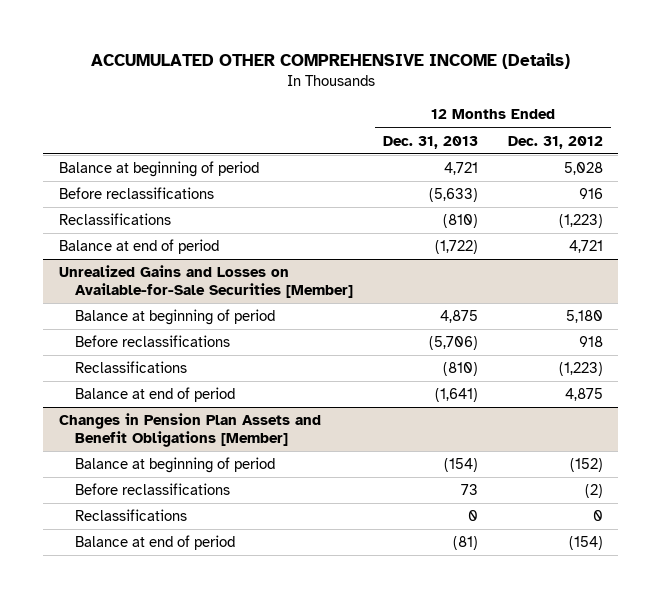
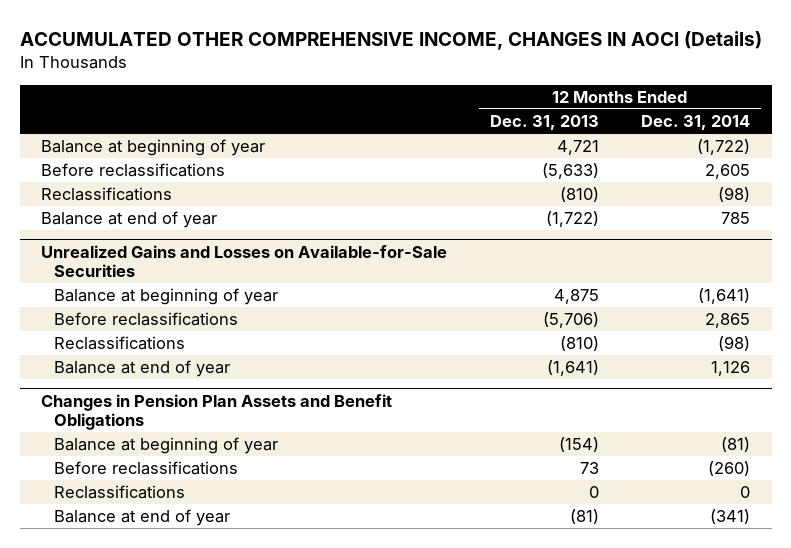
[90,53,570,70] ACCUMULATED OTHER COMPREHENSIVE INCOME (Details) -> [19,30,762,50] ACCUMULATED OTHER COMPREHENSIVE INCOME, CHANGES IN AOCI (Details)
[508,135,604,149] Dec. 31, 2012 -> none
none -> [641,115,751,131] Dec. 31, 2014
[58,161,259,178] Balance at beginning of period -> [41,139,266,157] Balance at beginning of year
[58,239,219,255] Balance at end of period -> [41,211,218,229] Balance at end of year
[58,265,353,298] Unrealized Gains and Losses on Available-for-Sale Securities [Member] -> [41,244,448,278] Unrealized Gains and Losses on Available-for-Sale Securities
[74,309,275,326] Balance at beginning of period -> [53,288,278,306] Balance at beginning of year
[74,387,235,403] Balance at end of period -> [53,360,230,378] Balance at end of year
[58,413,321,447] Changes in Pension Plan Assets and Benefit Obligations [Member] -> [41,393,393,431] Changes in Pension Plan Assets and Benefit Obligations
[74,457,275,474] Balance at beginning of period -> [53,437,278,455] Balance at beginning of year
[74,535,235,551] Balance at end of period -> [53,509,230,527] Balance at end of year

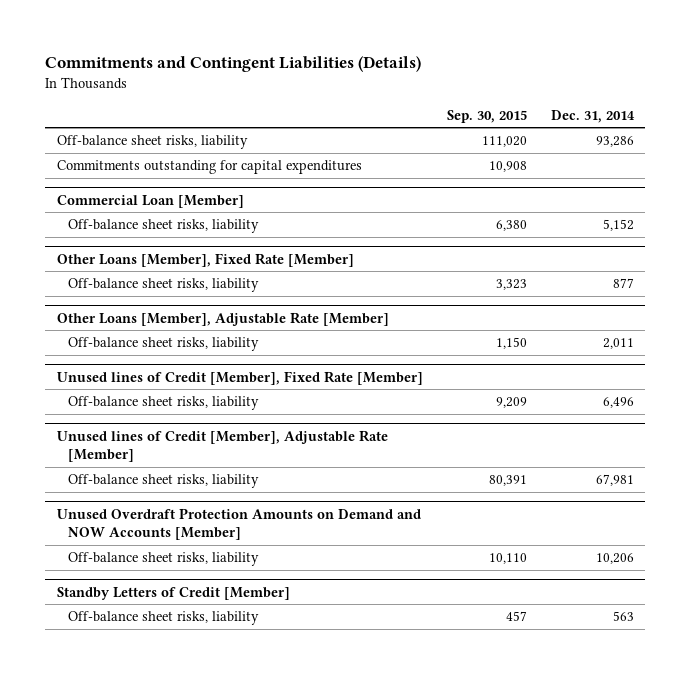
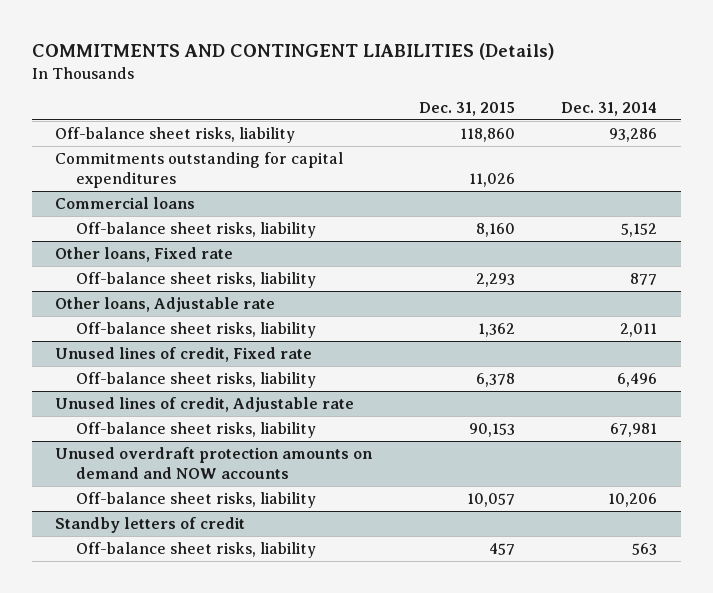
[45,55,422,72] Commitments and Contingent Liabilities (Details) -> [32,42,556,60] COMMITMENTS AND CONTINGENT LIABILITIES (Details)
[446,109,527,123] Sep. 30, 2015 -> none
none -> [418,101,515,116] Dec. 31, 2015
[57,194,245,208] Commercial Loan [Member] -> [55,197,196,210] Commercial loans
[57,252,355,267] Other Loans [Member], Fixed Rate [Member] -> [55,247,234,263] Other loans, Fixed rate
[57,311,390,326] Other Loans [Member], Adjustable Rate [Member] -> [55,297,276,313] Other loans, Adjustable rate
[57,370,424,385] Unused lines of Credit [Member], Fixed Rate [Member] -> [55,347,313,363] Unused lines of credit, Fixed rate
[57,429,389,463] Unused lines of Credit [Member], Adjustable Rate [Member] -> [55,397,355,413] Unused lines of credit, Adjustable rate
[57,507,422,541] Unused Overdraft Protection Amounts on Demand and NOW Accounts [Member] -> [55,447,374,479] Unused overdraft protection amounts on demand and NOW accounts
[57,586,291,600] Standby Letters of Credit [Member] -> [55,517,246,534] Standby letters of credit

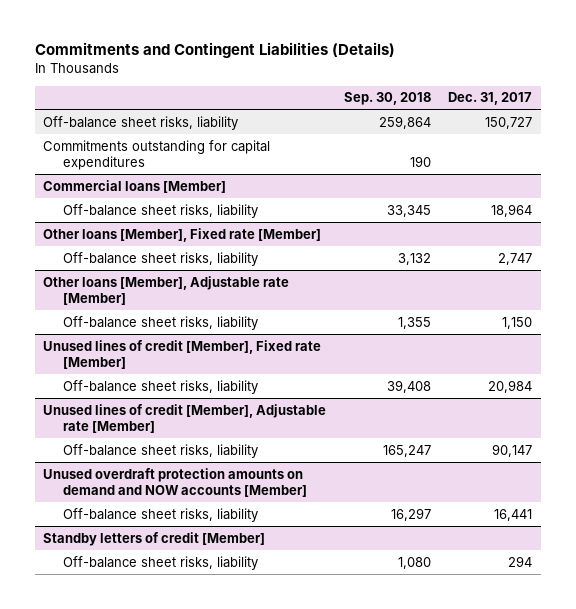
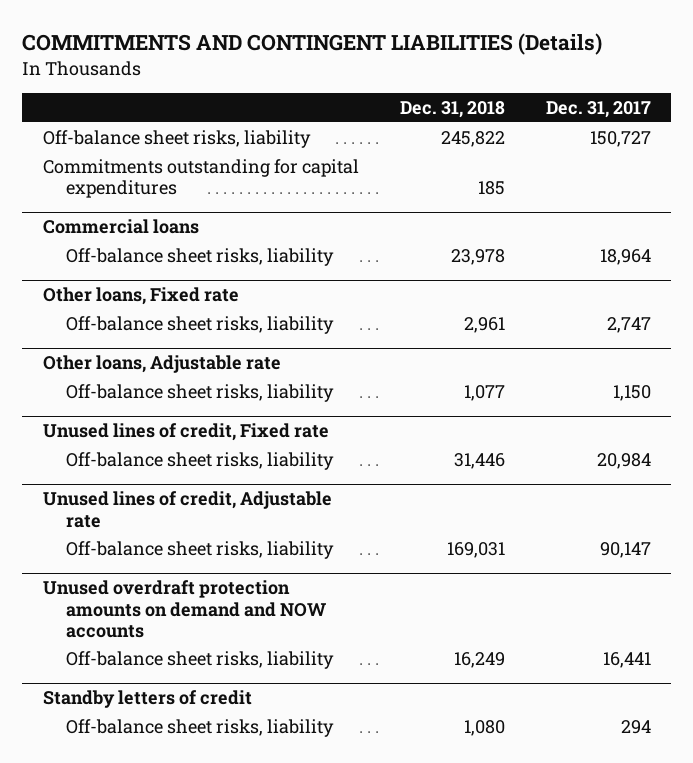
[34,41,395,58] Commitments and Contingent Liabilities (Details) -> [22,33,603,56] COMMITMENTS AND CONTINGENT LIABILITIES (Details)
[343,92,431,106] Sep. 30, 2018 -> none
none -> [399,101,505,119] Dec. 31, 2018
[43,179,227,193] Commercial loans [Member] -> [42,219,199,235] Commercial loans
[43,227,322,242] Other loans [Member], Fixed rate [Member] -> [42,287,239,306] Other loans, Fixed rate
[43,275,290,306] Other loans [Member], Adjustable rate [Member] -> [42,355,281,374] Other loans, Adjustable rate
[43,339,322,370] Unused lines of credit [Member], Fixed rate [Member] -> [42,423,329,442] Unused lines of credit, Fixed rate
[43,403,327,434] Unused lines of credit [Member], Adjustable rate [Member] -> [42,491,332,528] Unused lines of credit, Adjustable rate
[43,467,307,498] Unused overdraft protection amounts on demand and NOW accounts [Member] -> [42,580,327,638] Unused overdraft protection amounts on demand and NOW accounts
[43,531,266,546] Standby letters of credit [Member] -> [42,690,252,709] Standby letters of credit

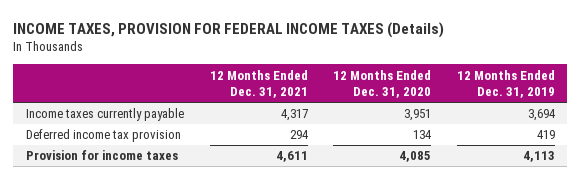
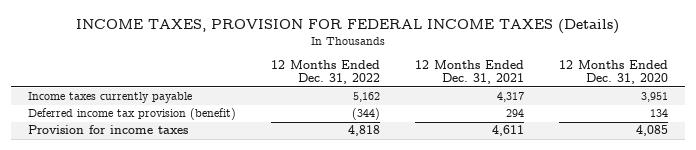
[456,69,555,99] 12 Months Ended Dec. 31, 2019 -> none
none -> [271,59,381,85] 12 Months Ended Dec. 31, 2022
[26,129,182,143] Deferred income tax provision -> [28,108,237,121] Deferred income tax provision (benefit)

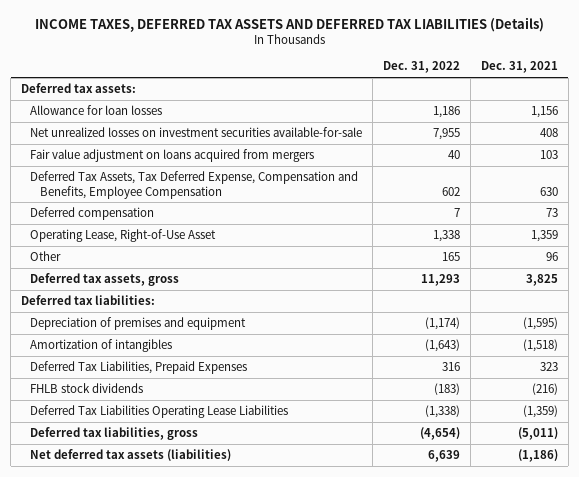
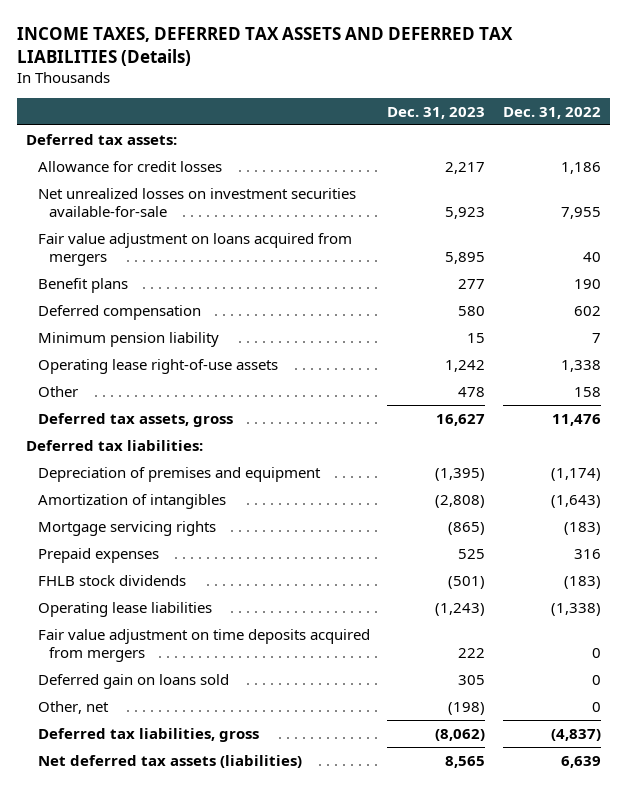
[480,61,558,74] Dec. 31, 2021 -> none
none -> [387,107,486,120] Dec. 31, 2023
[30,104,163,115] Allowance for loan losses -> [37,160,222,172] Allowance for credit losses
none -> [37,277,128,293] Benefit plans
[30,170,359,199] Deferred Tax Assets, Tax Deferred Expense, Compensation and Benefits, Employee Compensation -> [37,304,201,320] Deferred compensation
[30,206,155,220] Deferred compensation -> [37,331,219,347] Minimum pension liability
[30,228,217,242] Operating Lease, Right-of-Use Asset -> [37,358,278,374] Operating lease right-of-use assets
[442,251,461,261] 165 -> [574,386,602,397] 158
[421,273,461,286] 11,293 -> [552,413,602,426] 11,476
none -> [37,520,216,536] Mortgage servicing rights
[30,360,248,374] Deferred Tax Liabilities, Prepaid Expenses -> [37,547,159,563] Prepaid expenses
[30,404,289,418] Deferred Tax Liabilities Operating Lease Liabilities -> [37,601,212,617] Operating lease liabilities
none -> [37,628,370,662] Fair value adjustment on time deposits acquired from mergers
none -> [37,673,229,689] Deferred gain on loans sold
none -> [37,700,109,714] Other, net
[420,426,461,440] (4,654) -> [551,728,602,741] (4,837)

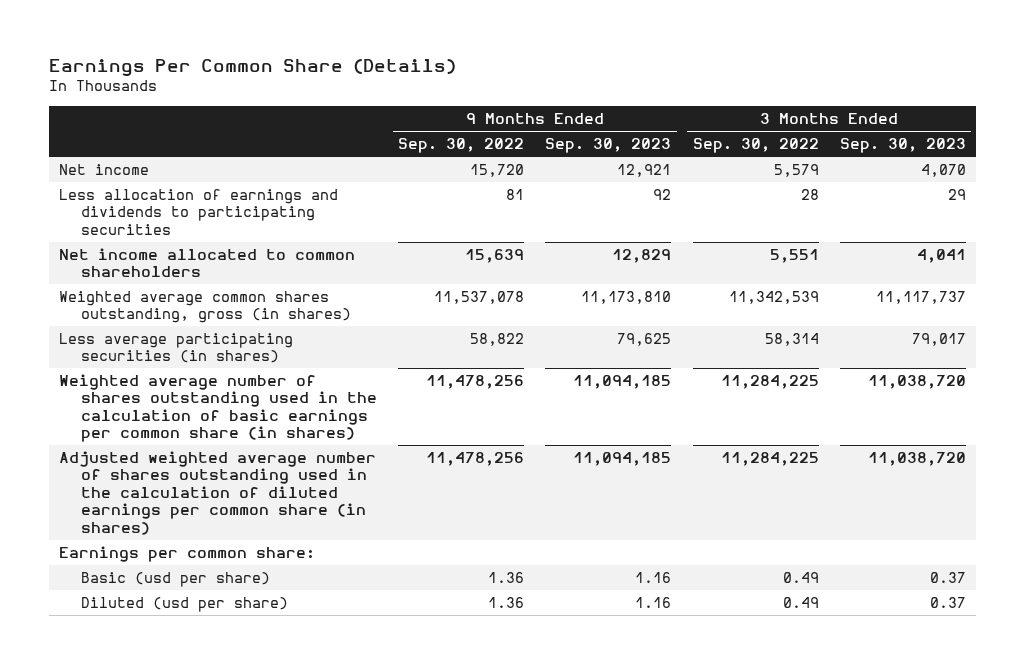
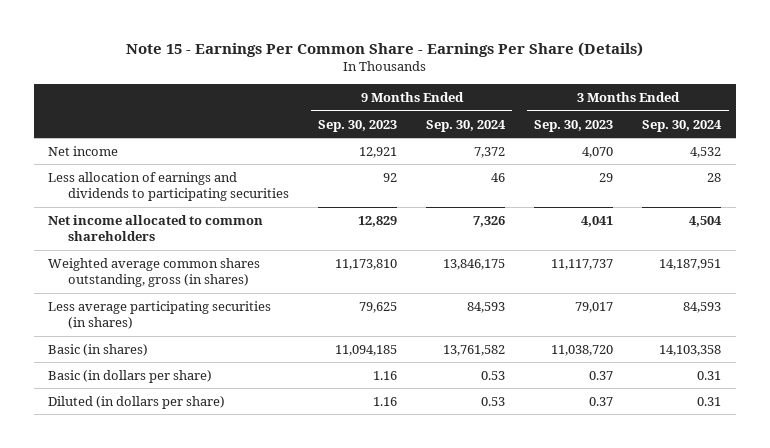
[48,58,456,77] Earnings Per Common Share (Details) -> [125,41,643,57] Note 15 - Earnings Per Common Share - Earnings Per Share (Details)
[397,138,524,154] Sep. 30, 2022 -> none
[692,138,819,154] Sep. 30, 2022 -> none
none -> [426,119,507,132] Sep. 30, 2024
none -> [642,119,723,132] Sep. 30, 2024
[59,451,377,535] Adjusted weighted average number of shares outstanding used in the calculation of diluted earnings per common share (in shares) -> none
[59,546,316,563] Earnings per common share: -> none
[59,374,377,443] Weighted average number of shares outstanding used in the calculation of basic earnings per common share (in shares) -> [48,343,149,356] Basic (in shares)
[80,572,270,588] Basic (usd per share) -> [48,369,213,383] Basic (in dollars per share)
[80,597,288,613] Diluted (usd per share) -> [48,395,226,409] Diluted (in dollars per share)

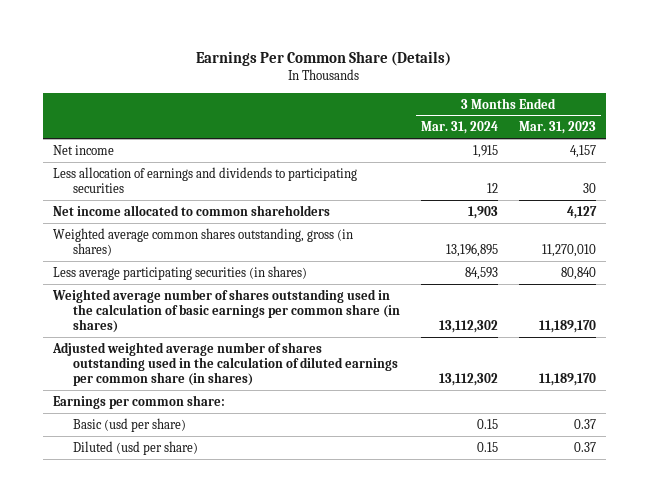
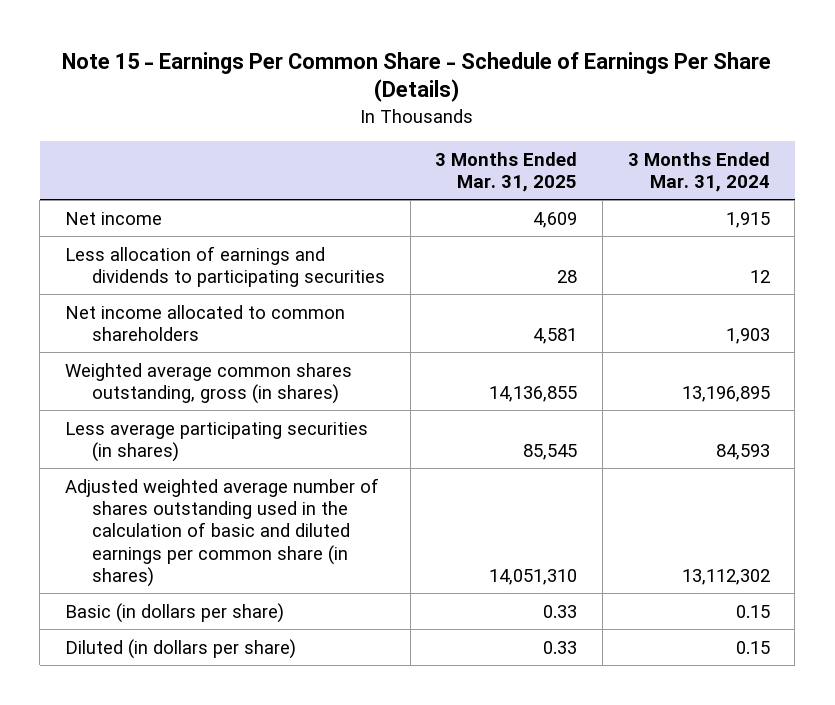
[196,50,452,66] Earnings Per Common Share (Details) -> [62,51,772,103] Note 15 - Earnings Per Common Share - Schedule of Earnings Per Share (Details)
[518,121,596,135] Mar. 31, 2023 -> none
none -> [435,151,578,193] 3 Months Ended Mar. 31, 2025
[52,341,399,386] Adjusted weighted average number of shares outstanding used in the calculation of diluted earnings per common share (in shares) -> none
[53,394,226,409] Earnings per common share: -> none
[52,288,401,333] Weighted average number of shares outstanding used in the calculation of basic earnings per common share (in shares) -> [64,477,379,587] Adjusted weighted average number of shares outstanding used in the calculation of basic and diluted earnings per common share (in shares)
[73,417,187,432] Basic (usd per share) -> [64,602,284,623] Basic (in dollars per share)
[73,440,199,455] Diluted (usd per share) -> [64,638,296,659] Diluted (in dollars per share)

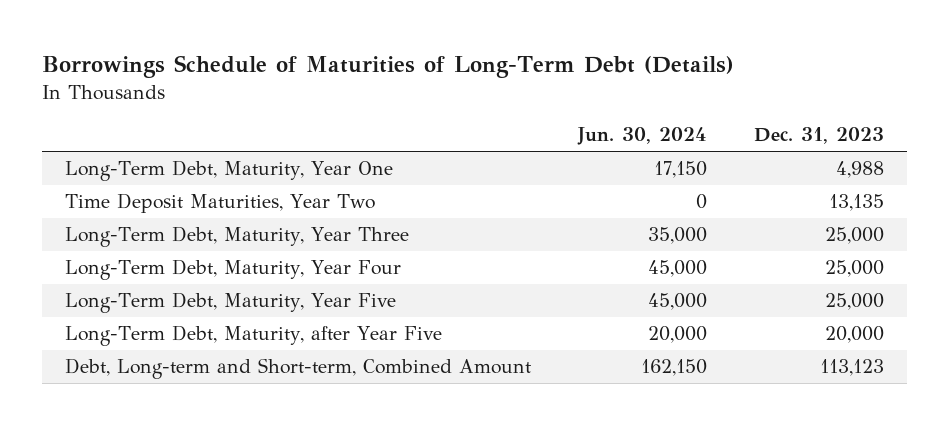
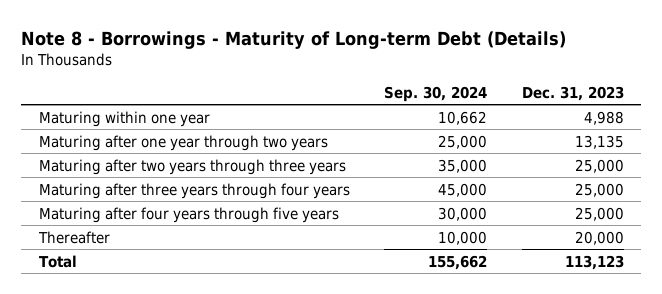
[41,55,734,79] Borrowings Schedule of Maturities of Long-Term Debt (Details) -> [21,30,567,49] Note 8 - Borrowings - Maturity of Long-term Debt (Details)
[577,127,708,146] Jun. 30, 2024 -> none
none -> [384,85,488,102] Sep. 30, 2024
[65,160,394,182] Long-Term Debt, Maturity, Year One -> [38,110,210,127] Maturing within one year
[65,193,376,214] Time Deposit Maturities, Year Two -> [38,134,328,151] Maturing after one year through two years
[65,226,410,248] Long-Term Debt, Maturity, Year Three -> [38,158,346,175] Maturing after two years through three years
[65,259,402,281] Long-Term Debt, Maturity, Year Four -> [38,182,350,199] Maturing after three years through four years
[65,292,397,314] Long-Term Debt, Maturity, Year Five -> [38,206,339,223] Maturing after four years through five years
[65,325,443,347] Long-Term Debt, Maturity, after Year Five -> [37,230,110,244] Thereafter
[65,358,532,380] Debt, Long-term and Short-term, Combined Amount -> [38,254,77,268] Total

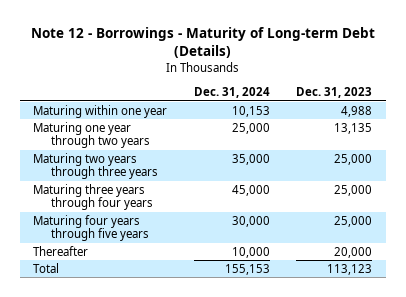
[21,30,567,49] Note 8 - Borrowings - Maturity of Long-term Debt (Details) -> [30,27,375,59] Note 12 - Borrowings - Maturity of Long-term Debt (Details)
[384,85,488,102] Sep. 30, 2024 -> none
none -> [193,87,270,99] Dec. 31, 2024
[38,134,328,151] Maturing after one year through two years -> [33,121,150,149] Maturing one year through two years
[38,158,346,175] Maturing after two years through three years -> [33,152,158,180] Maturing two years through three years
[38,182,350,199] Maturing after three years through four years -> [33,183,153,211] Maturing three years through four years
[38,206,339,223] Maturing after four years through five years -> [33,214,149,242] Maturing four years through five years

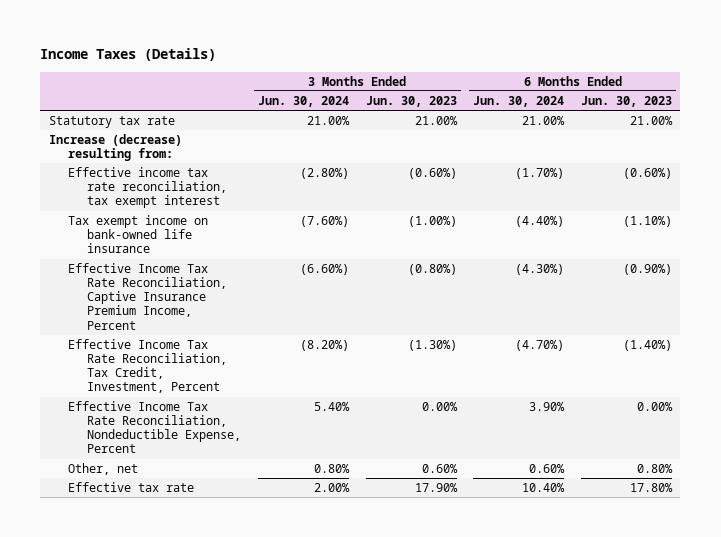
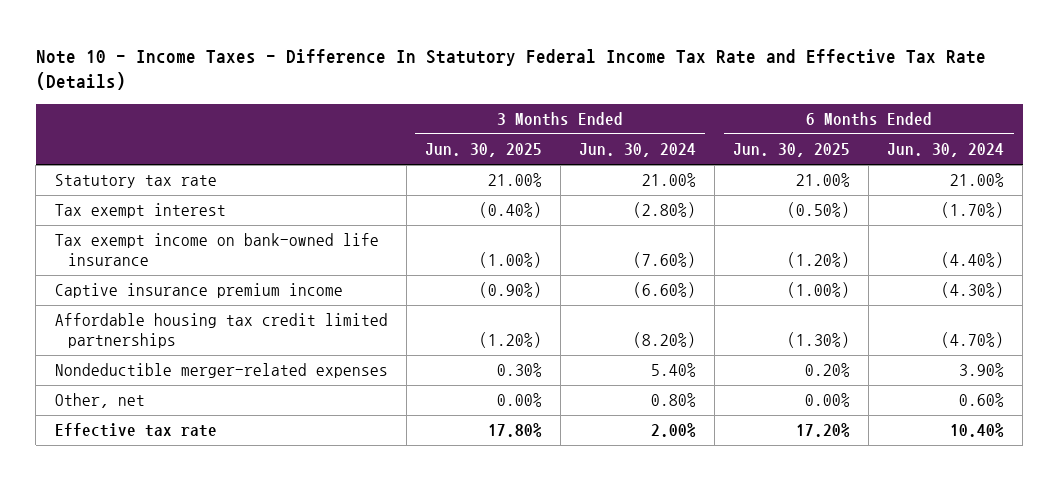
[40,48,217,62] Income Taxes (Details) -> [35,48,986,91] Note 10 - Income Taxes - Difference In Statutory Federal Income Tax Rate and Effective Tax Rate (Details)
[365,95,457,107] Jun. 30, 2023 -> none
[580,95,672,107] Jun. 30, 2023 -> none
none -> [424,143,542,158] Jun. 30, 2025
none -> [733,143,851,158] Jun. 30, 2025
[48,134,182,162] Increase (decrease) resulting from: -> none
[68,167,228,209] Effective income tax rate reconciliation, tax exempt interest -> [54,203,226,219] Tax exempt interest
[68,263,228,330] Effective Income Tax Rate Reconciliation, Captive Insurance Premium Income, Percent -> [54,283,343,299] Captive insurance premium income
[68,339,228,394] Effective Income Tax Rate Reconciliation, Tax Credit, Investment, Percent -> [54,313,388,348] Affordable housing tax credit limited partnerships
[68,401,242,454] Effective Income Tax Rate Reconciliation, Nondeductible Expense, Percent -> [54,363,388,379] Nondeductible merger-related expenses

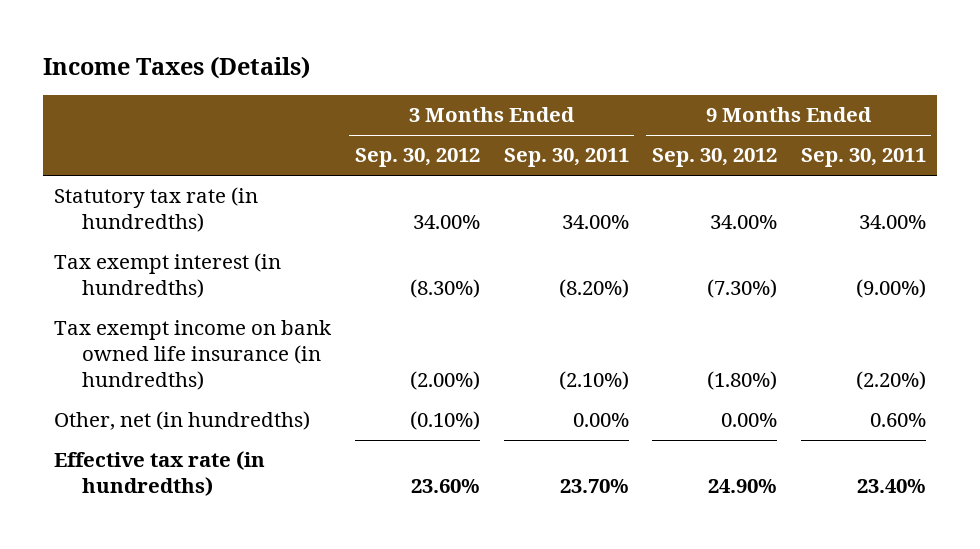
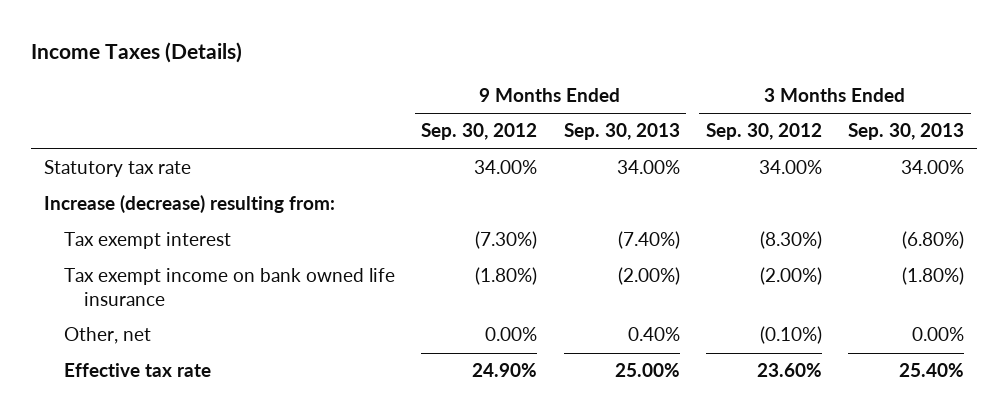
[503,148,629,168] Sep. 30, 2011 -> none
[800,148,926,168] Sep. 30, 2011 -> none
none -> [563,123,680,141] Sep. 30, 2013
none -> [848,123,965,141] Sep. 30, 2013
[54,187,259,233] Statutory tax rate (in hundredths) -> [43,160,191,178] Statutory tax rate
none -> [43,195,335,214] Increase (decrease) resulting from:
[54,253,282,299] Tax exempt interest (in hundredths) -> [63,232,231,250] Tax exempt interest
[54,320,333,391] Tax exempt income on bank owned life insurance (in hundredths) -> [63,268,395,306] Tax exempt income on bank owned life insurance
[54,411,311,431] Other, net (in hundredths) -> [63,327,151,345] Other, net
[54,451,266,497] Effective tax rate (in hundredths) -> [63,363,211,378] Effective tax rate

